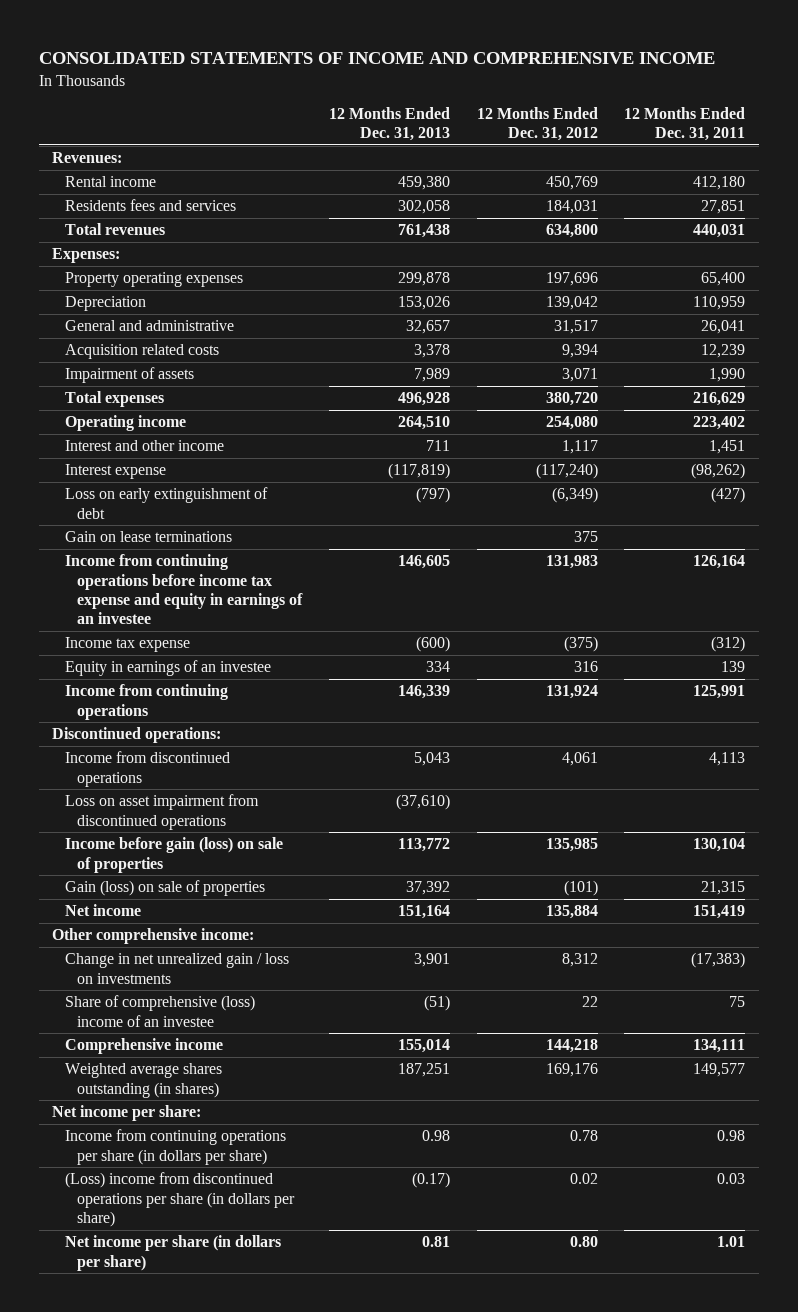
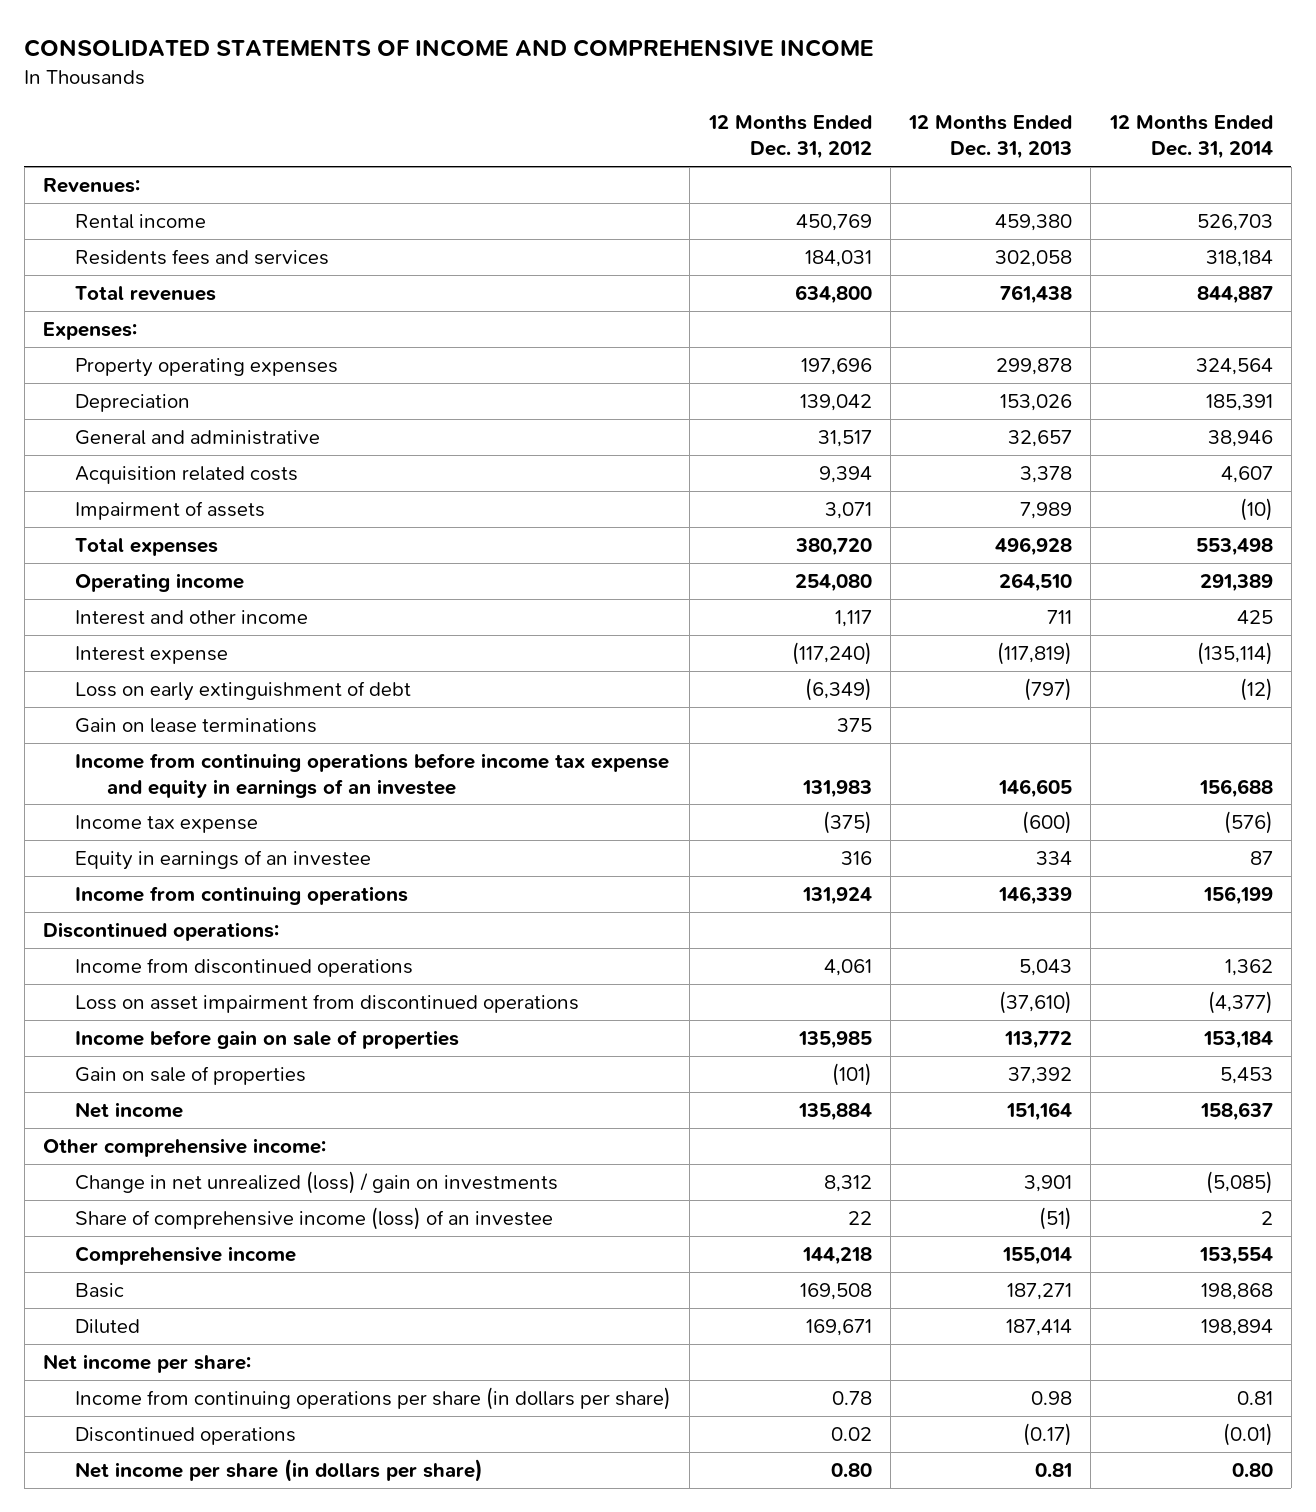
[624,106,746,142] 12 Months Ended Dec. 31, 2011 -> none
none -> [1108,115,1273,160] 12 Months Ended Dec. 31, 2014
[64,837,283,873] Income before gain (loss) on sale of properties -> [74,1029,459,1049] Income before gain on sale of properties
[64,880,265,897] Gain (loss) on sale of properties -> [74,1065,306,1085] Gain on sale of properties
[64,953,289,984] Change in net unrealized gain / loss on investments -> [74,1170,558,1194] Change in net unrealized (loss) / gain on investments
[64,995,255,1027] Share of comprehensive (loss) income of an investee -> [74,1206,553,1230] Share of comprehensive income (loss) of an investee
[64,1063,222,1098] Weighted average shares outstanding (in shares) -> none
none -> [74,1282,124,1298] Basic
none -> [74,1318,140,1334] Diluted
[64,1172,295,1227] (Loss) income from discontinued operations per share (in dollars per share) -> [74,1426,296,1445] Discontinued operations

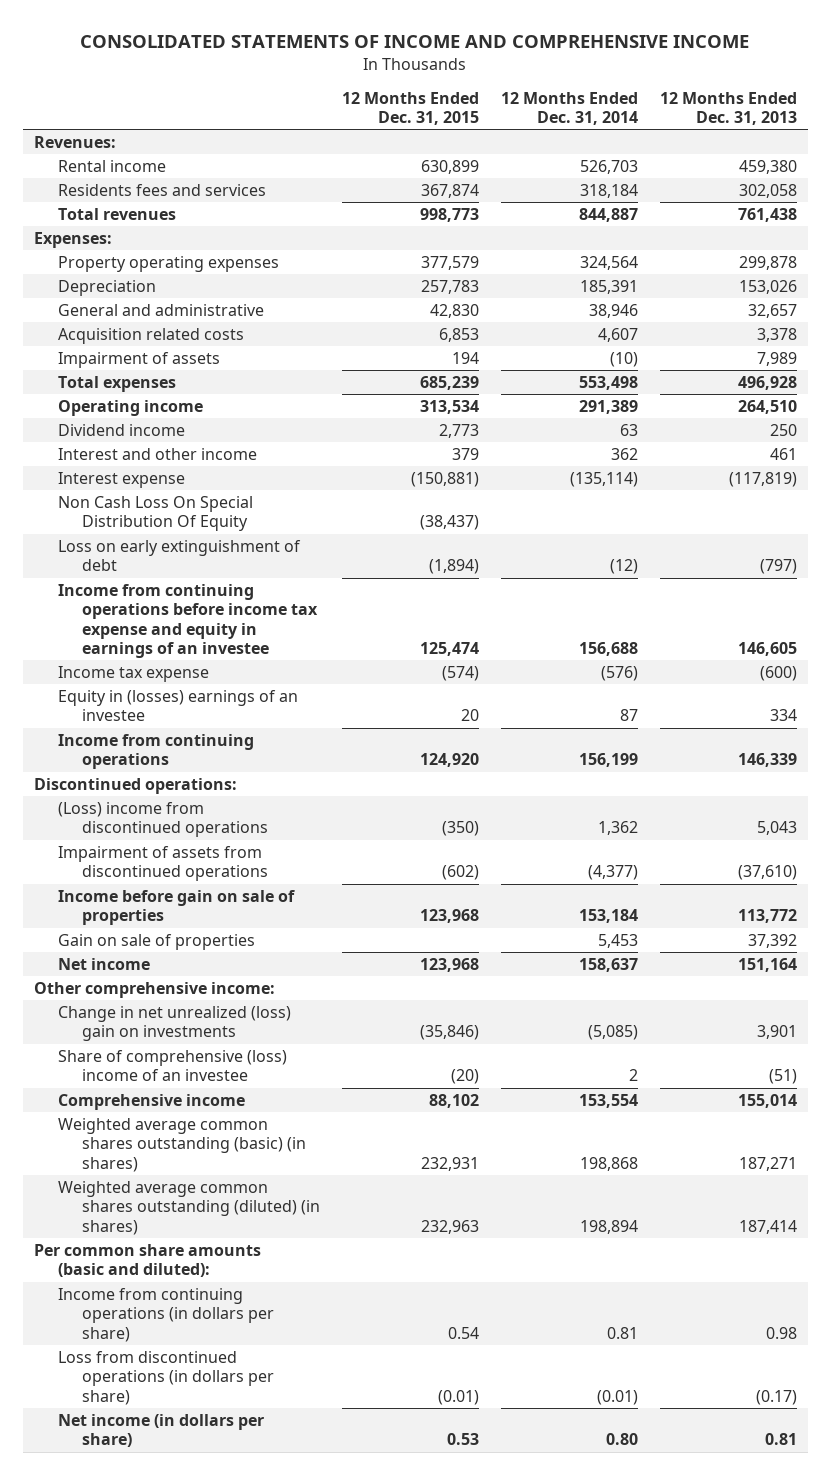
[707,115,872,160] 12 Months Ended Dec. 31, 2012 -> none
none -> [341,91,479,126] 12 Months Ended Dec. 31, 2015
none -> [58,423,186,436] Dividend income
[1047,609,1073,624] 711 -> [769,447,797,460] 461
[1236,609,1273,624] 425 -> [610,447,638,460] 362
none -> [58,495,254,532] Non Cash Loss On Special Distribution Of Equity
[74,717,317,733] Gain on lease terminations -> none
[74,849,371,870] Equity in earnings of an investee -> [58,689,299,722] Equity in (losses) earnings of an investee
[74,957,413,977] Income from discontinued operations -> [58,801,269,838] (Loss) income from discontinued operations
[74,993,579,1013] Loss on asset impairment from discontinued operations -> [58,845,269,882] Impairment of assets from discontinued operations
[74,1170,558,1194] Change in net unrealized (loss) / gain on investments -> [58,1005,292,1042] Change in net unrealized (loss) gain on investments
[74,1206,553,1230] Share of comprehensive income (loss) of an investee -> [58,1049,288,1082] Share of comprehensive (loss) income of an investee
[74,1282,124,1298] Basic -> [58,1117,307,1172] Weighted average common shares outstanding (basic) (in shares)
[74,1318,140,1334] Diluted -> [58,1180,321,1235] Weighted average common shares outstanding (diluted) (in shares)
[42,1353,251,1373] Net income per share: -> [34,1243,262,1278] Per common share amounts (basic and diluted):
[74,1386,671,1410] Income from continuing operations per share (in dollars per share) -> [58,1287,275,1342] Income from continuing operations (in dollars per share)
[74,1426,296,1445] Discontinued operations -> [58,1350,275,1405] Loss from discontinued operations (in dollars per share)
[74,1458,483,1482] Net income per share (in dollars per share) -> [58,1413,265,1448] Net income (in dollars per share)

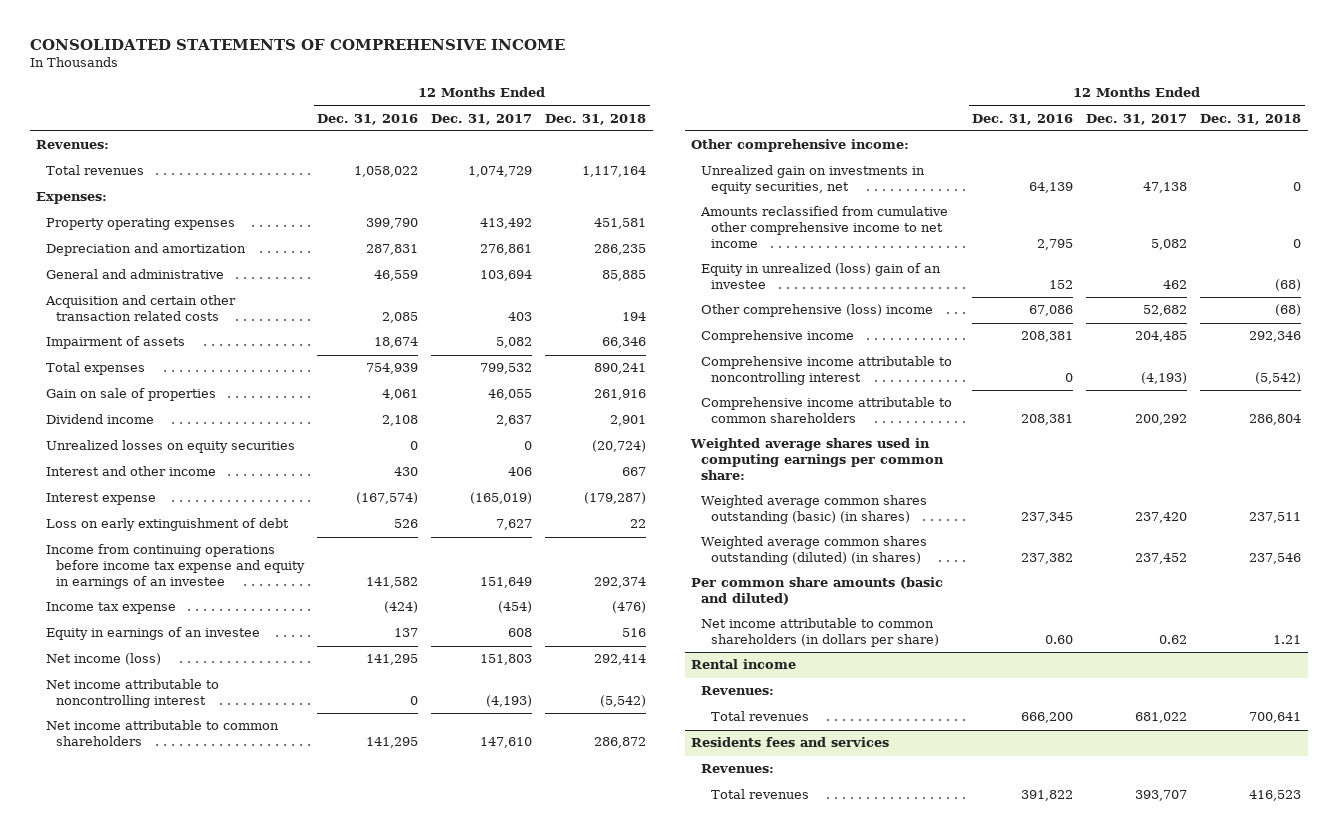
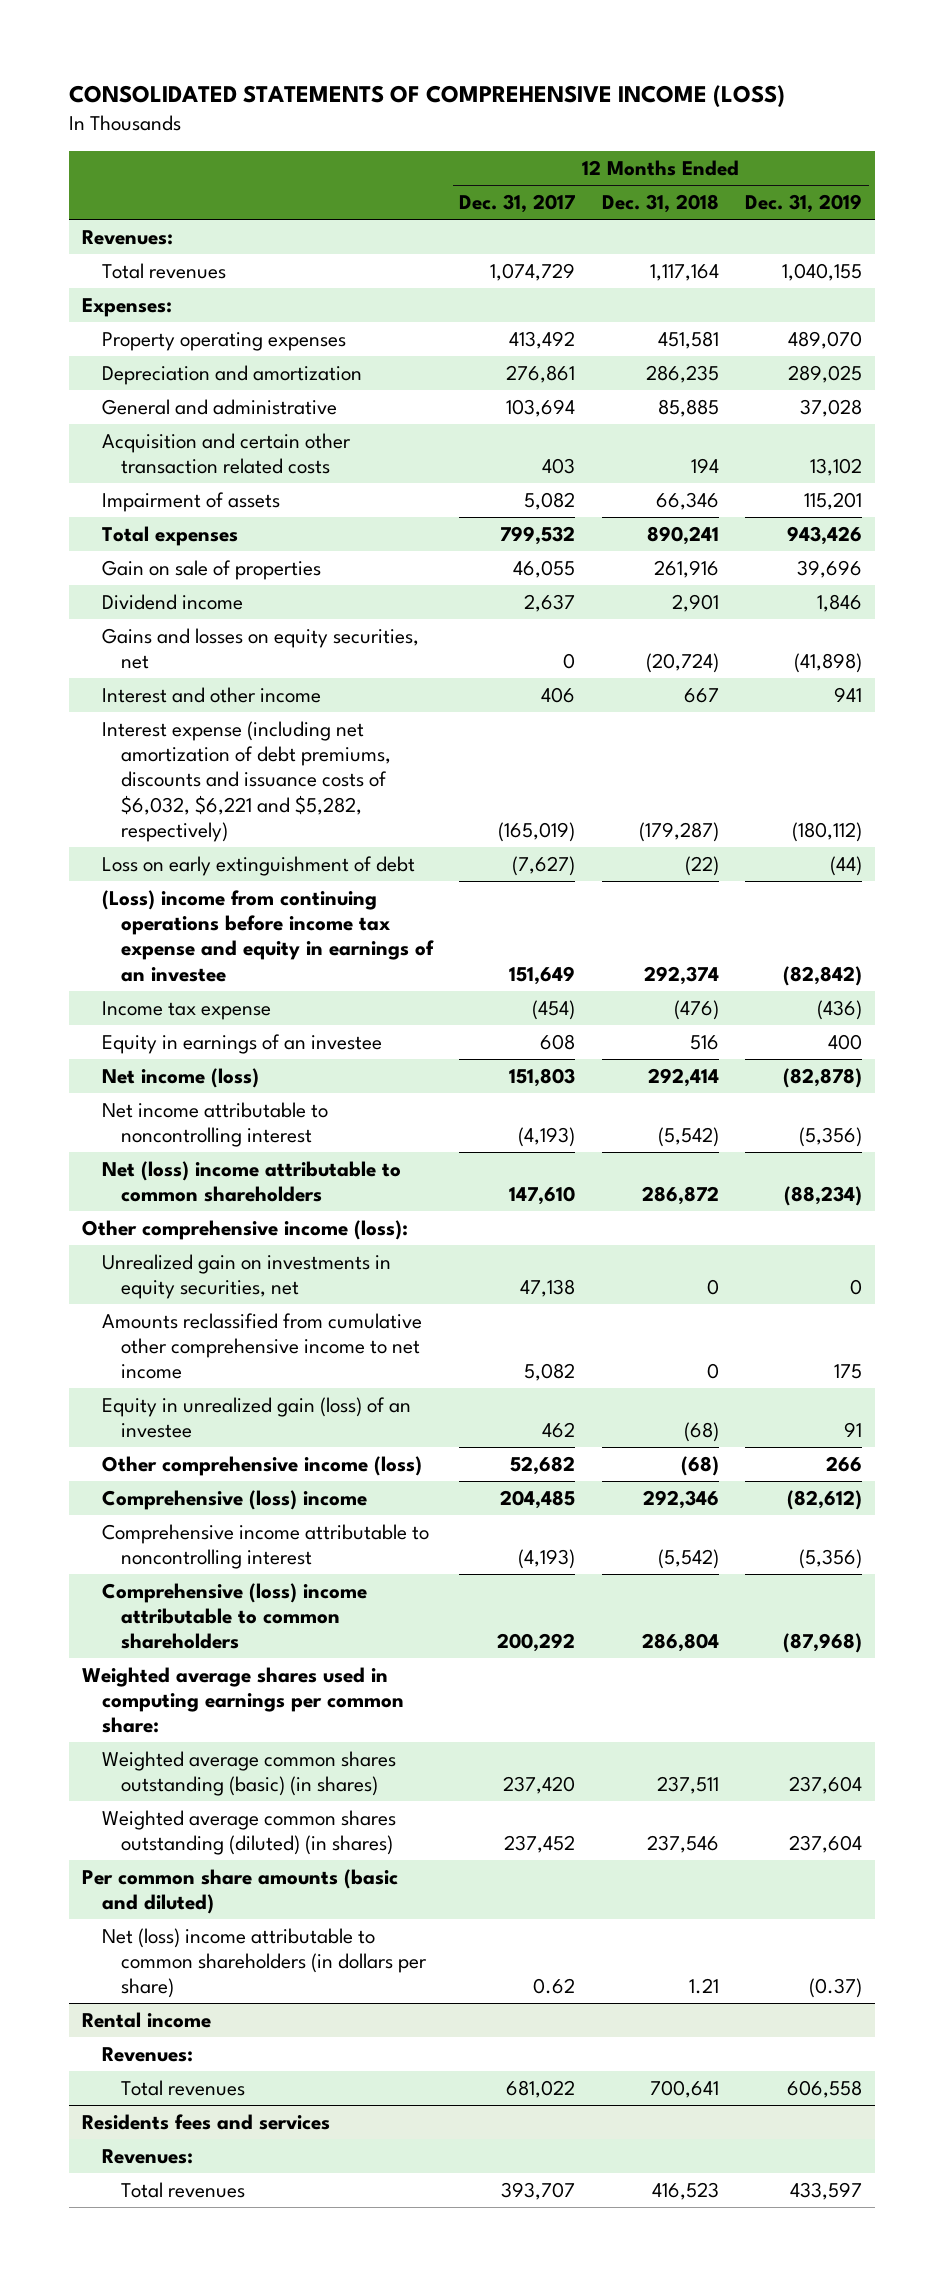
[29,38,565,50] CONSOLIDATED STATEMENTS OF COMPREHENSIVE INCOME -> [68,84,785,107] CONSOLIDATED STATEMENTS OF COMPREHENSIVE INCOME (LOSS)
[317,113,419,125] Dec. 31, 2016 -> none
none -> [745,194,863,214] Dec. 31, 2019
[46,440,296,454] Unrealized losses on equity securities -> [101,627,419,670] Gains and losses on equity securities, net
[46,493,157,506] Interest expense -> [101,720,391,842] Interest expense (including net amortization of debt premiums, discounts and issuance costs of $6,032, $6,221 and $5,282, respectively)
[496,519,533,531] 7,627 -> [512,855,576,876] (7,627)
[630,519,647,529] 22 -> [684,855,719,876] (22)
[46,544,306,589] Income from continuing operations before income tax expense and equity in earnings of an investee -> [101,889,434,982] (Loss) income from continuing operations before income tax expense and equity in earnings of an investee
[46,720,280,747] Net income attributable to common shareholders -> [101,1160,401,1203] Net (loss) income attributable to common shareholders
[691,139,910,153] Other comprehensive income: -> [82,1219,409,1240] Other comprehensive income (loss):
[701,263,942,290] Equity in unrealized (loss) gain of an investee -> [101,1396,411,1439] Equity in unrealized gain (loss) of an investee
[701,304,934,318] Other comprehensive (loss) income -> [101,1455,422,1476] Other comprehensive income (loss)
[701,330,855,344] Comprehensive income -> [101,1489,367,1510] Comprehensive (loss) income
[701,397,953,424] Comprehensive income attributable to common shareholders -> [101,1582,367,1650] Comprehensive (loss) income attributable to common shareholders
[701,618,940,648] Net income attributable to common shareholders (in dollars per share) -> [101,1927,427,1999] Net (loss) income attributable to common shareholders (in dollars per share)

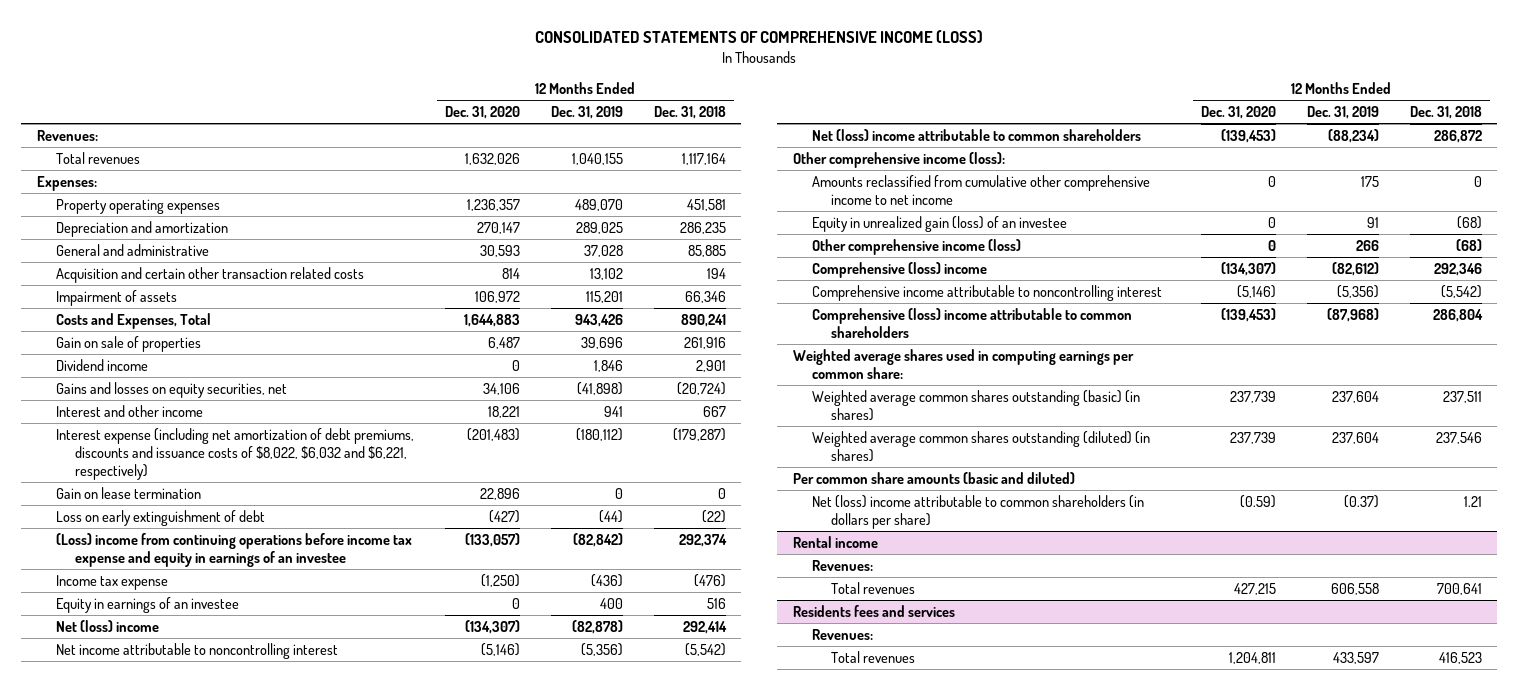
[459,194,576,214] Dec. 31, 2017 -> none
none -> [444,105,520,119] Dec. 31, 2020
[101,525,238,546] Total expenses -> [55,312,211,329] Costs and Expenses, Total
[101,720,391,842] Interest expense (including net amortization of debt premiums, discounts and issuance costs of $6,032, $6,221 and $5,282, respectively) -> [55,427,414,480] Interest expense (including net amortization of debt premiums, discounts and issuance costs of $8,022, $6,032 and $6,221, respectively)
none -> [55,486,201,499] Gain on lease termination
[101,1067,259,1088] Net income (loss) -> [55,619,159,632] Net (loss) income
[101,1253,391,1300] Unrealized gain on investments in equity securities, net -> none

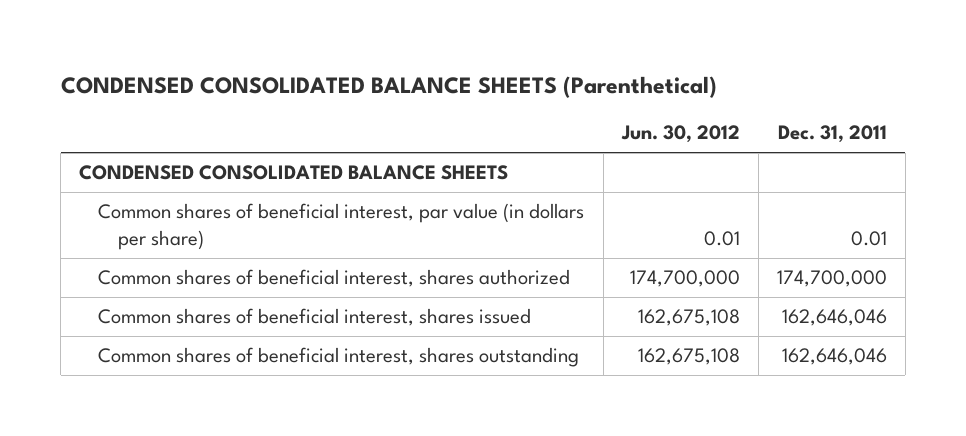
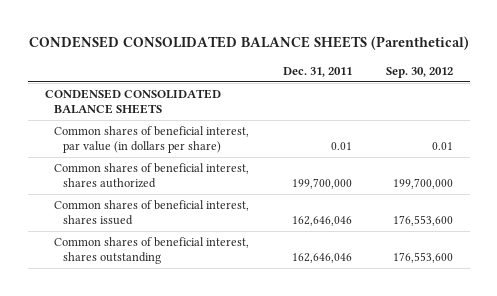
[620,125,740,144] Jun. 30, 2012 -> none
none -> [385,66,453,78] Sep. 30, 2012
[776,270,887,288] 174,700,000 -> [291,178,352,190] 199,700,000

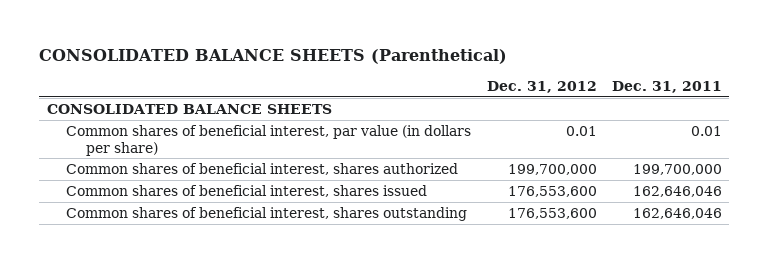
[28,36,469,51] CONDENSED CONSOLIDATED BALANCE SHEETS (Parenthetical) -> [39,49,508,65] CONSOLIDATED BALANCE SHEETS (Parenthetical)
[385,66,453,78] Sep. 30, 2012 -> none
none -> [486,81,597,94] Dec. 31, 2012
[44,89,221,115] CONDENSED CONSOLIDATED BALANCE SHEETS -> [46,104,332,115] CONSOLIDATED BALANCE SHEETS

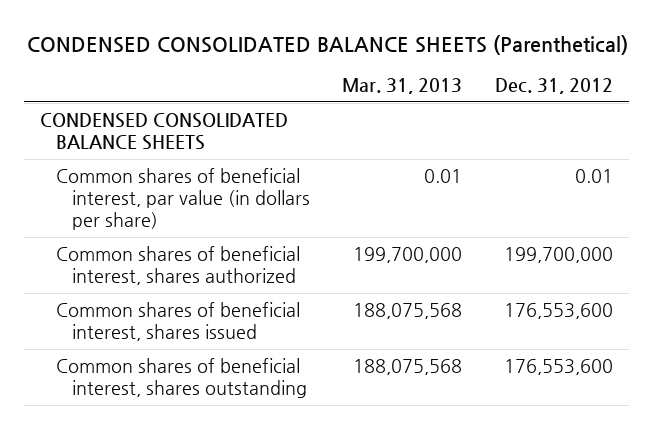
[39,49,508,65] CONSOLIDATED BALANCE SHEETS (Parenthetical) -> [26,35,628,56] CONDENSED CONSOLIDATED BALANCE SHEETS (Parenthetical)
[611,81,722,94] Dec. 31, 2011 -> none
none -> [342,78,463,95] Mar. 31, 2013
[46,104,332,115] CONSOLIDATED BALANCE SHEETS -> [40,112,289,150] CONDENSED CONSOLIDATED BALANCE SHEETS

